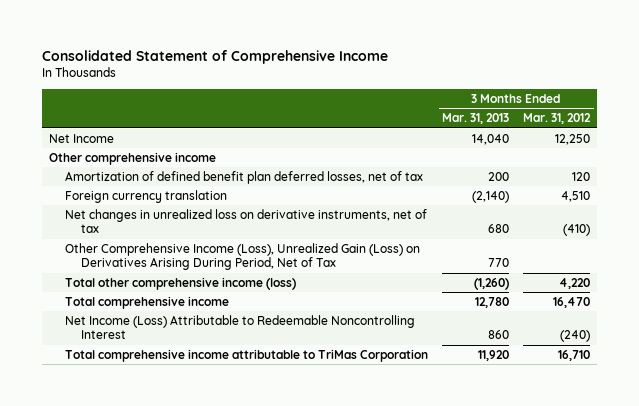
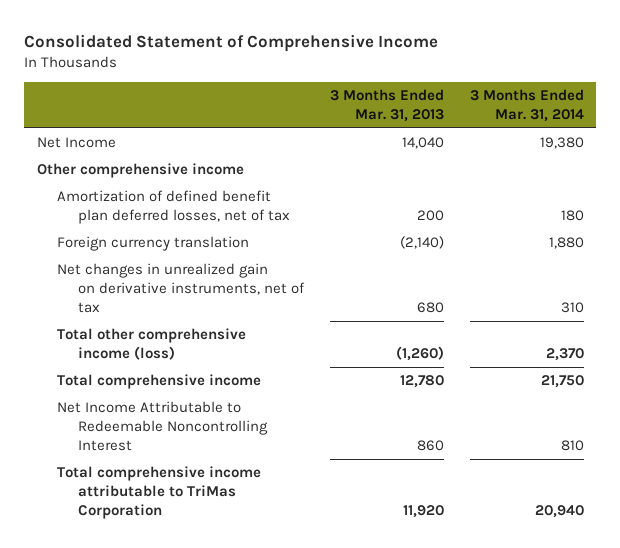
[523,113,592,125] Mar. 31, 2012 -> none
none -> [469,89,584,123] 3 Months Ended Mar. 31, 2014
[64,242,420,271] Other Comprehensive Income (Loss), Unrealized Gain (Loss) on Derivatives Arising During Period, Net of Tax -> none
[64,208,427,234] Net changes in unrealized loss on derivative instruments, net of tax -> [57,263,305,314] Net changes in unrealized gain on derivative instruments, net of tax
[64,314,415,340] Net Income (Loss) Attributable to Redeemable Noncontrolling Interest -> [57,401,268,452] Net Income Attributable to Redeemable Noncontrolling Interest

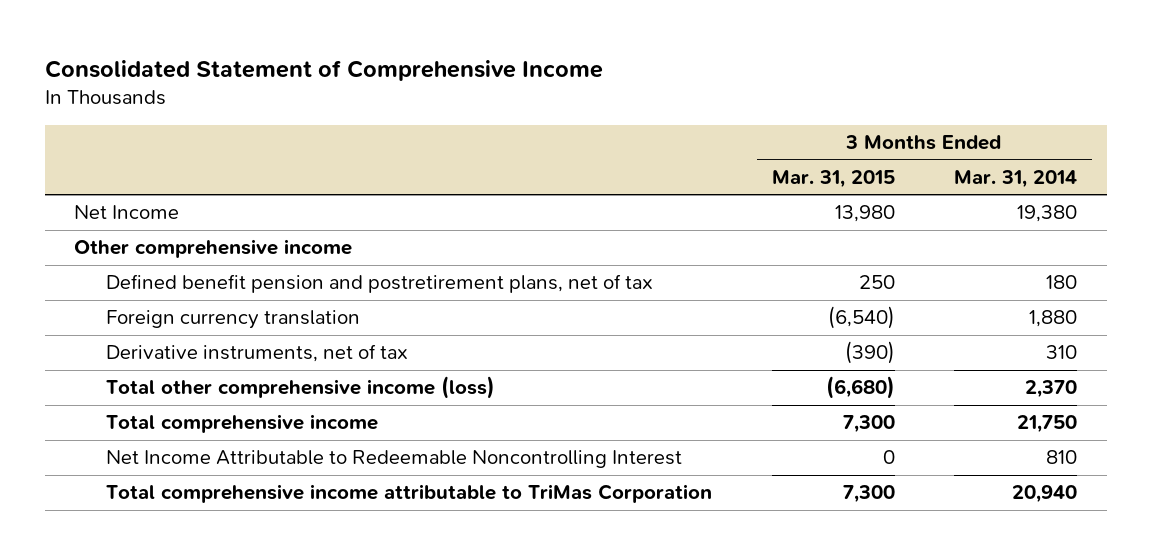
[329,89,444,123] 3 Months Ended Mar. 31, 2013 -> none
none -> [771,169,895,188] Mar. 31, 2015
[57,190,290,225] Amortization of defined benefit plan deferred losses, net of tax -> [105,274,653,294] Defined benefit pension and postretirement plans, net of tax
[57,263,305,314] Net changes in unrealized gain on derivative instruments, net of tax -> [105,344,408,363] Derivative instruments, net of tax

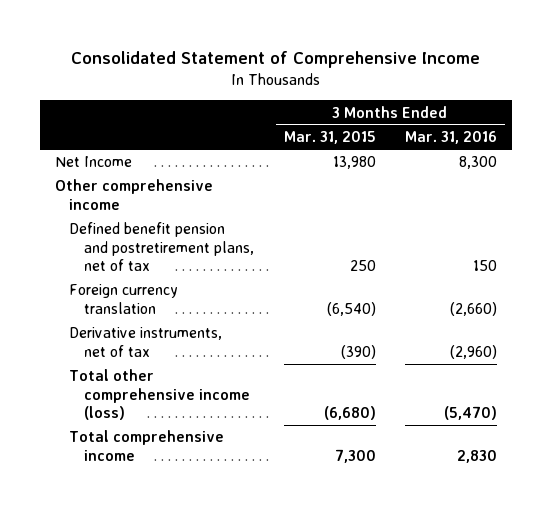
[954,169,1078,188] Mar. 31, 2014 -> none
none -> [405,131,498,145] Mar. 31, 2016
[105,450,682,469] Net Income Attributable to Redeemable Noncontrolling Interest -> none
[105,484,712,504] Total comprehensive income attributable to TriMas Corporation -> none

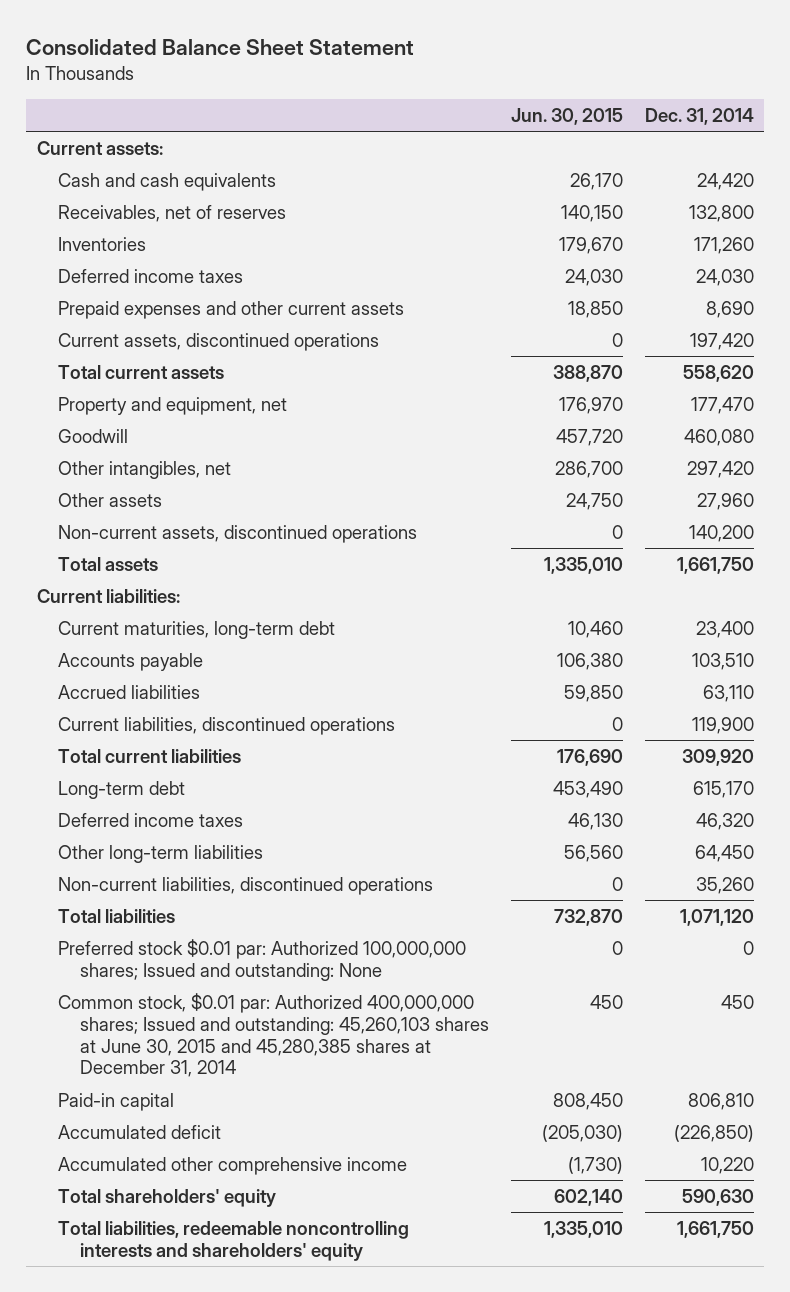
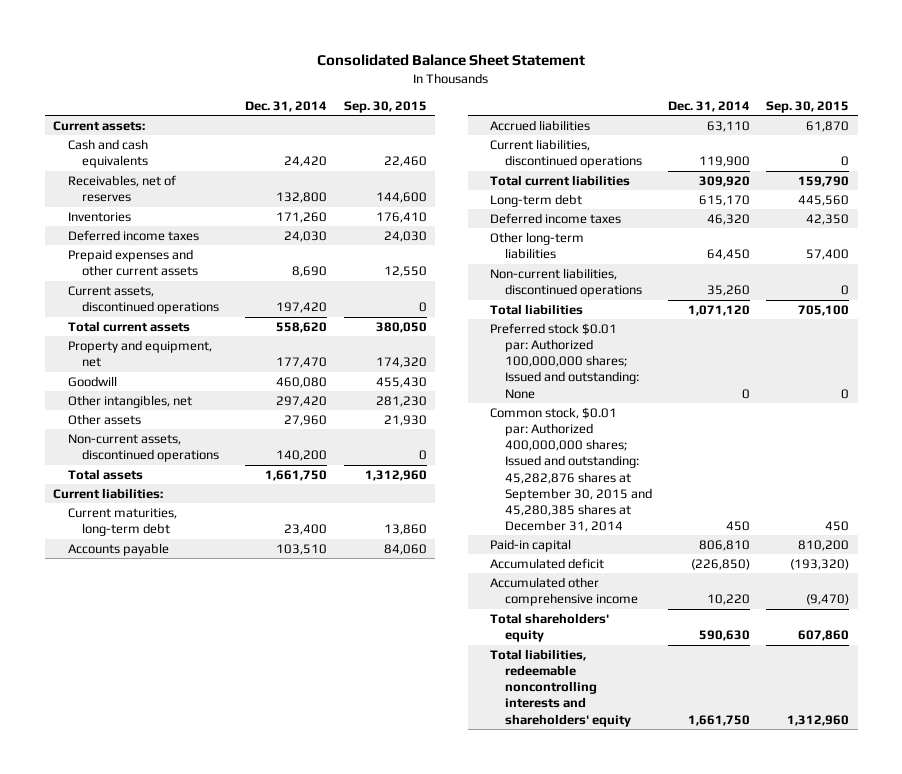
[510,107,623,125] Jun. 30, 2015 -> none
none -> [343,100,427,113] Sep. 30, 2015
[58,992,490,1078] Common stock, $0.01 par: Authorized 400,000,000 shares; Issued and outstanding: 45,260,103 shares at June 30, 2015 and 45,280,385 shares at December 31, 2014 -> [490,406,652,532] Common stock, $0.01 par: Authorized 400,000,000 shares; Issued and outstanding: 45,282,876 shares at September 30, 2015 and 45,280,385 shares at December 31, 2014

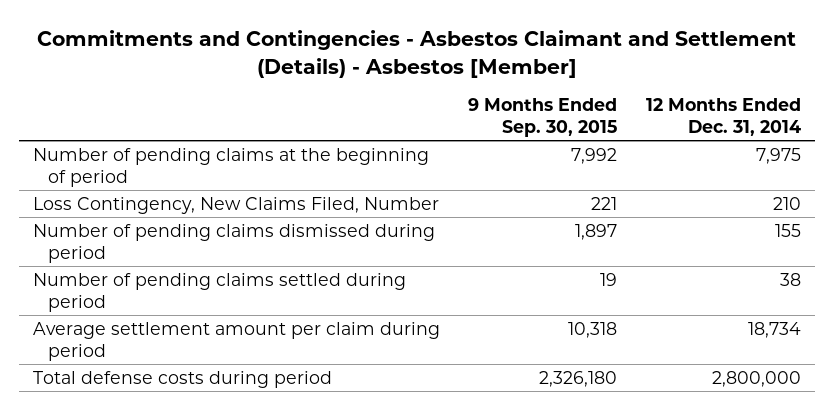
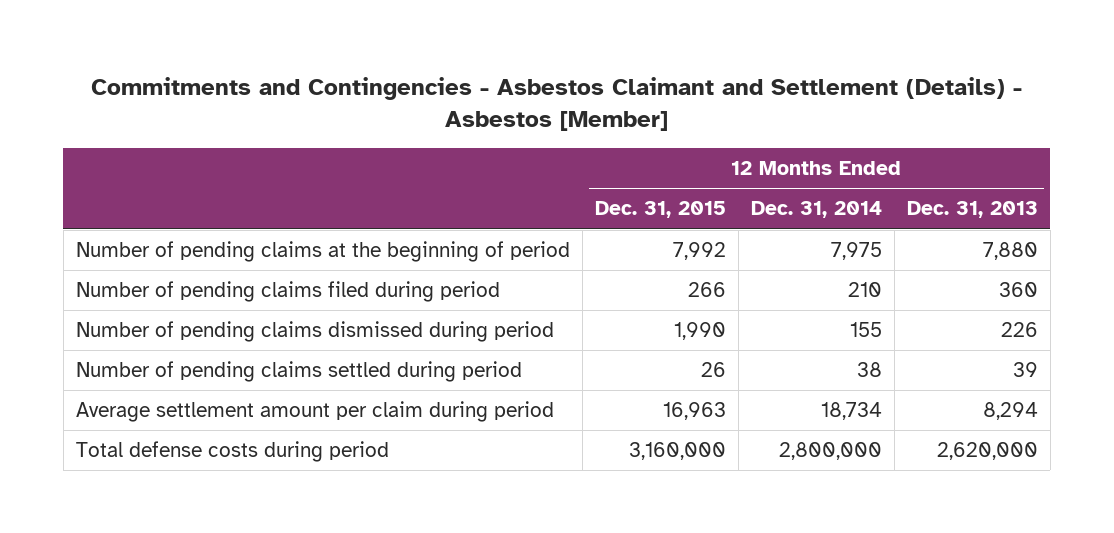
[468,97,618,137] 9 Months Ended Sep. 30, 2015 -> none
none -> [594,201,726,219] Dec. 31, 2015
none -> [906,201,1038,219] Dec. 31, 2013
[33,196,440,214] Loss Contingency, New Claims Filed, Number -> none
none -> [75,281,500,303] Number of pending claims filed during period

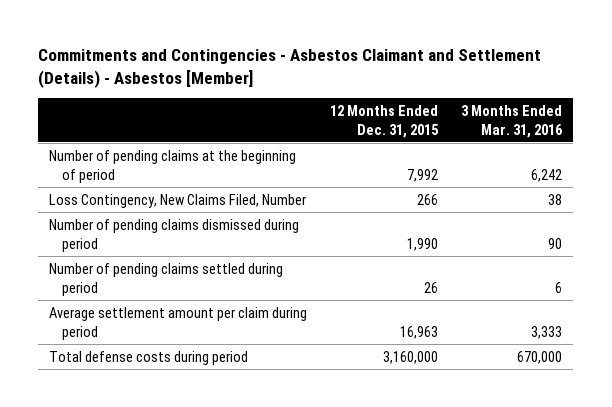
[750,201,882,219] Dec. 31, 2014 -> none
[906,201,1038,219] Dec. 31, 2013 -> none
none -> [461,104,564,138] 3 Months Ended Mar. 31, 2016
[75,281,500,303] Number of pending claims filed during period -> [49,193,307,208] Loss Contingency, New Claims Filed, Number

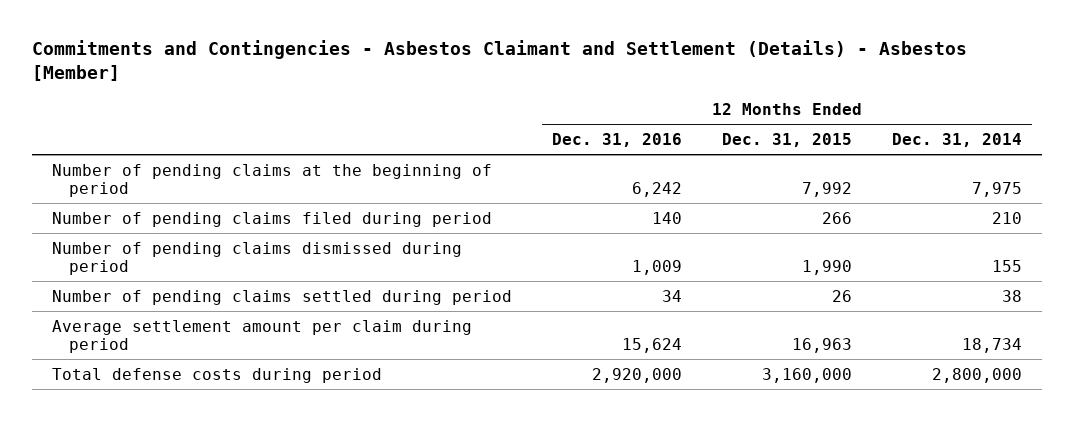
[461,104,564,138] 3 Months Ended Mar. 31, 2016 -> none
none -> [551,132,682,147] Dec. 31, 2016
none -> [892,132,1023,147] Dec. 31, 2014
[49,193,307,208] Loss Contingency, New Claims Filed, Number -> [51,211,492,227] Number of pending claims filed during period

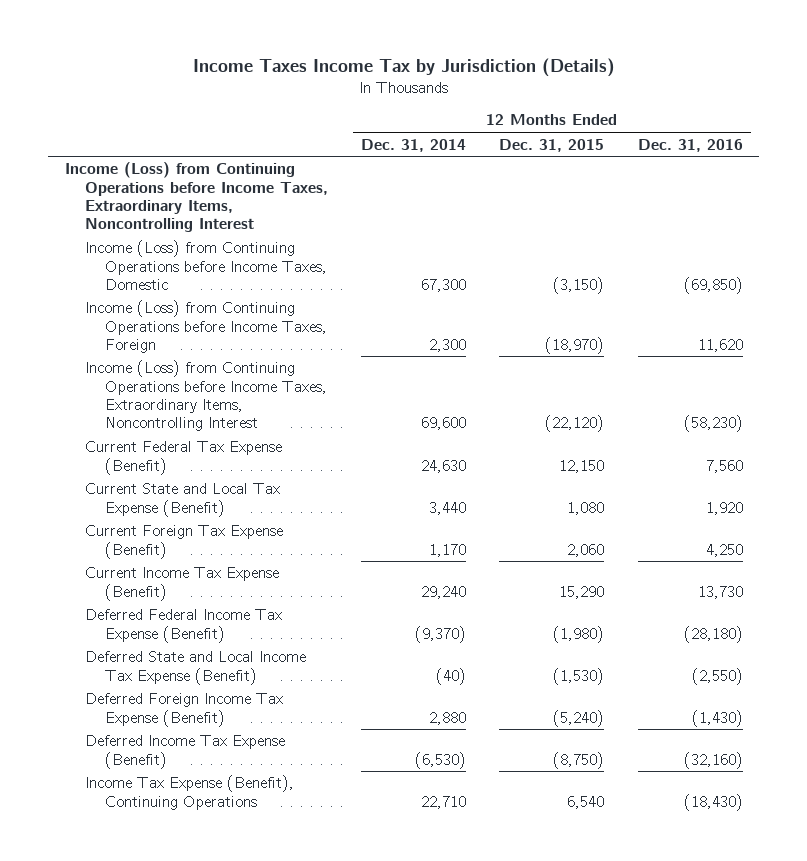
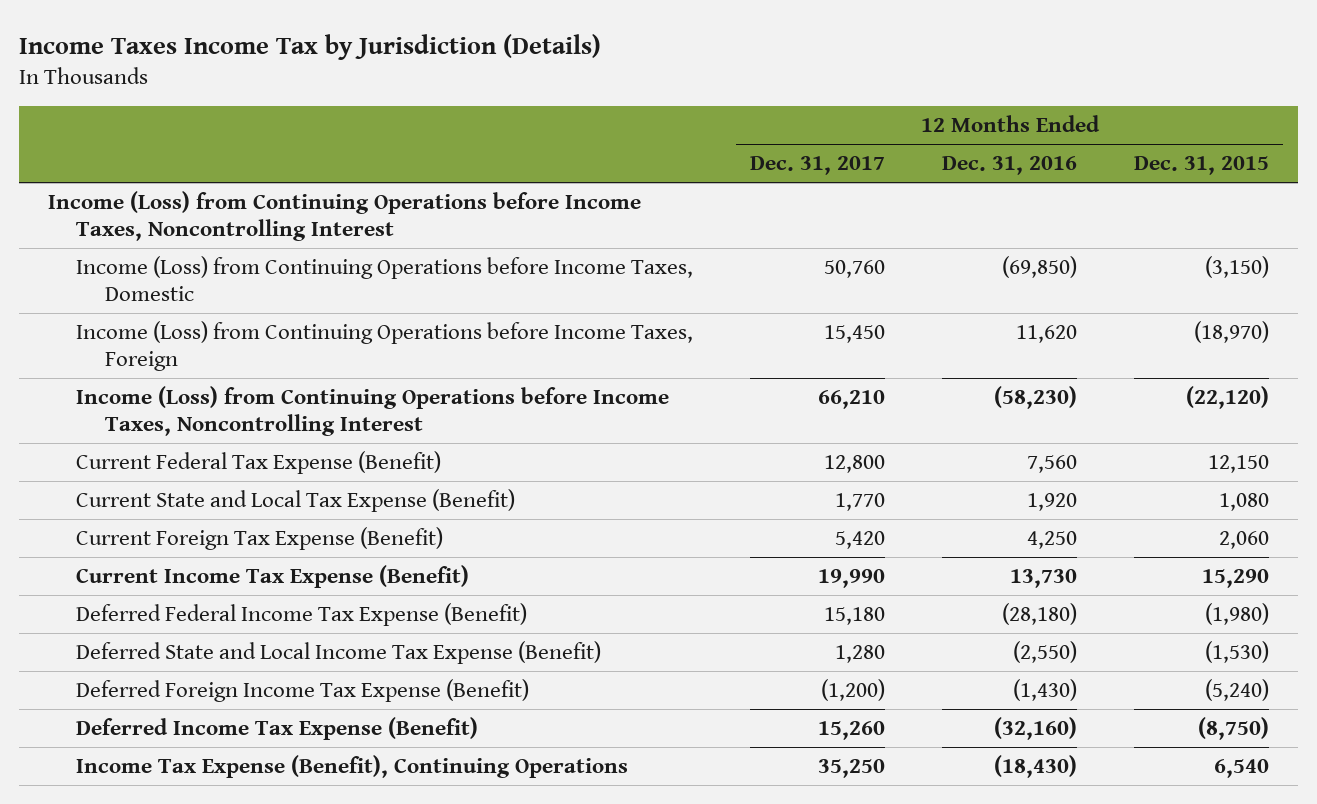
[361,138,467,152] Dec. 31, 2014 -> none
none -> [750,156,886,176] Dec. 31, 2017
[64,162,328,232] Income (Loss) from Continuing Operations before Income Taxes, Extraordinary Items, Noncontrolling Interest -> [47,190,641,242] Income (Loss) from Continuing Operations before Income Taxes, Noncontrolling Interest
[84,360,327,431] Income (Loss) from Continuing Operations before Income Taxes, Extraordinary Items, Noncontrolling Interest -> [76,385,670,437] Income (Loss) from Continuing Operations before Income Taxes, Noncontrolling Interest

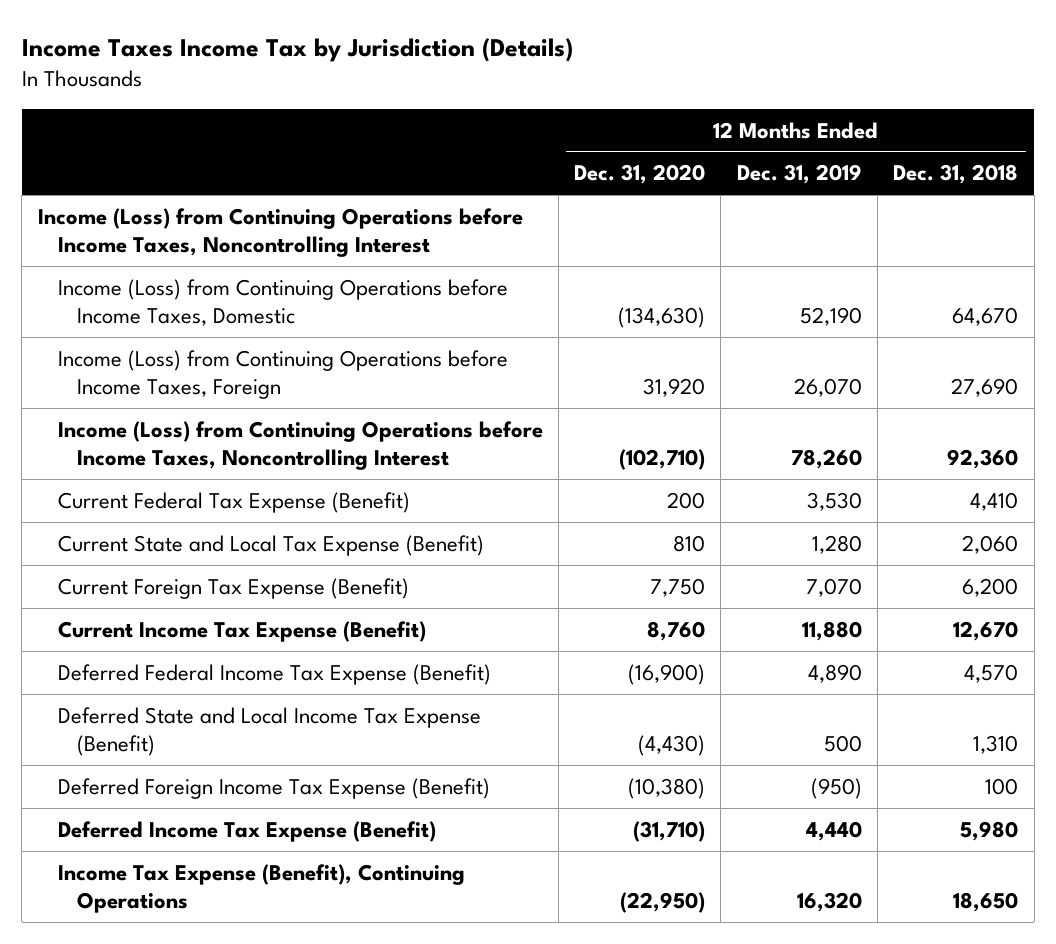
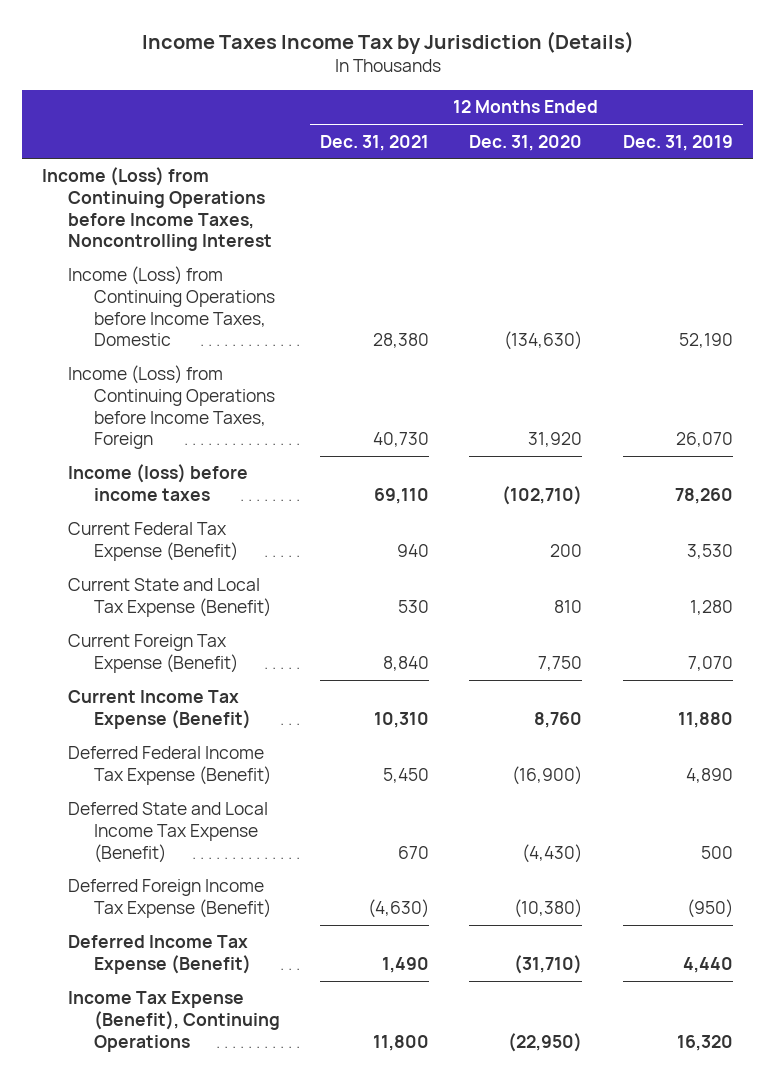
[893,164,1019,185] Dec. 31, 2018 -> none
none -> [320,134,430,151] Dec. 31, 2021
[57,420,543,470] Income (Loss) from Continuing Operations before Income Taxes, Noncontrolling Interest -> [68,464,249,502] Income (loss) before income taxes

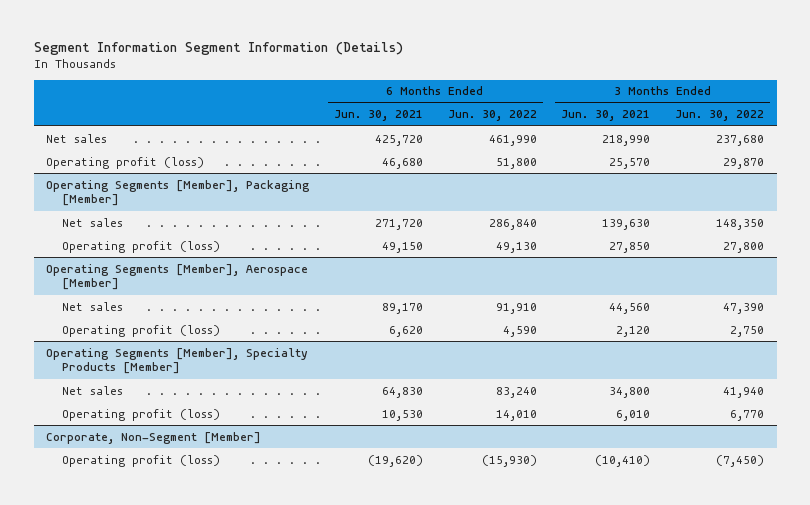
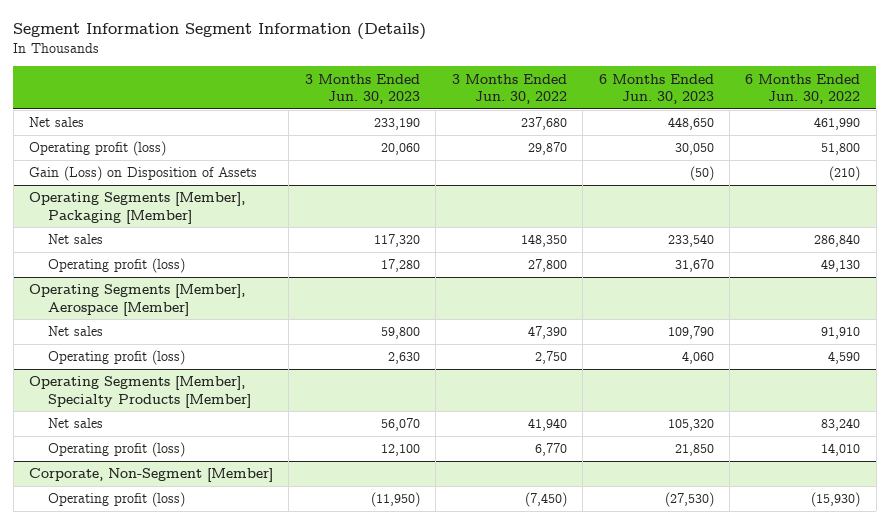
[333,110,423,122] Jun. 30, 2021 -> none
[561,110,651,122] Jun. 30, 2021 -> none
none -> [304,73,420,104] 3 Months Ended Jun. 30, 2023
none -> [598,73,714,104] 6 Months Ended Jun. 30, 2023
none -> [28,166,257,182] Gain (Loss) on Disposition of Assets

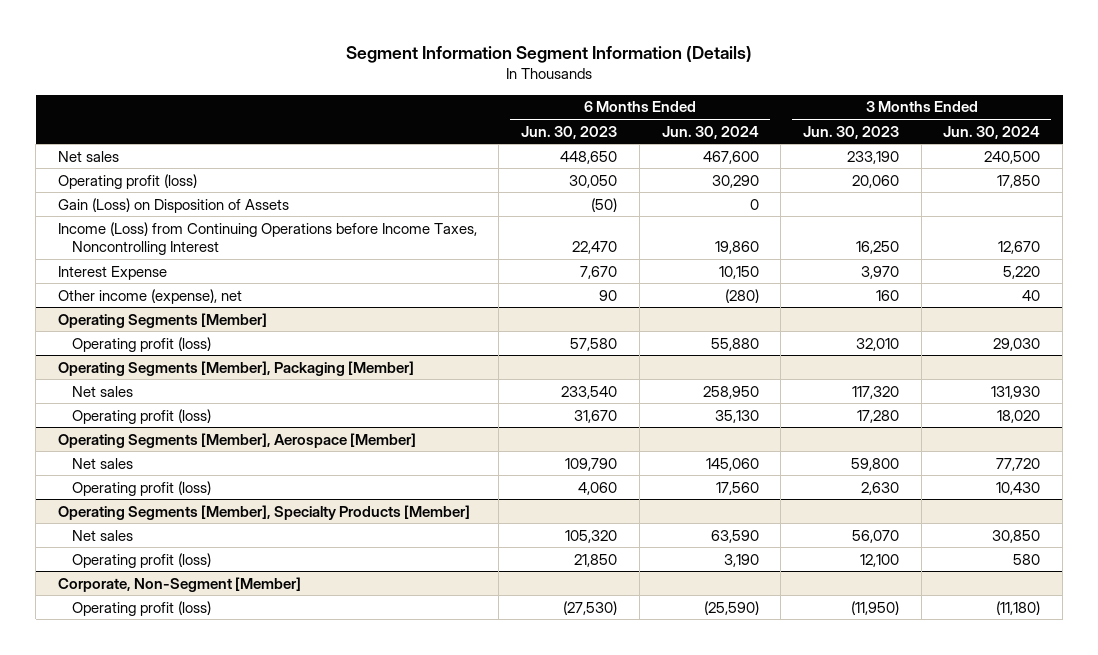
[451,73,567,104] 3 Months Ended Jun. 30, 2022 -> none
[745,73,861,104] 6 Months Ended Jun. 30, 2022 -> none
none -> [661,125,759,139] Jun. 30, 2024
none -> [943,125,1041,139] Jun. 30, 2024
none -> [57,221,477,256] Income (Loss) from Continuing Operations before Income Taxes, Noncontrolling Interest
none -> [57,265,167,280] Interest Expense
none -> [57,288,242,304] Other income (expense), net
none -> [57,312,267,328] Operating Segments [Member]
none -> [72,336,212,352] Operating profit (loss)

